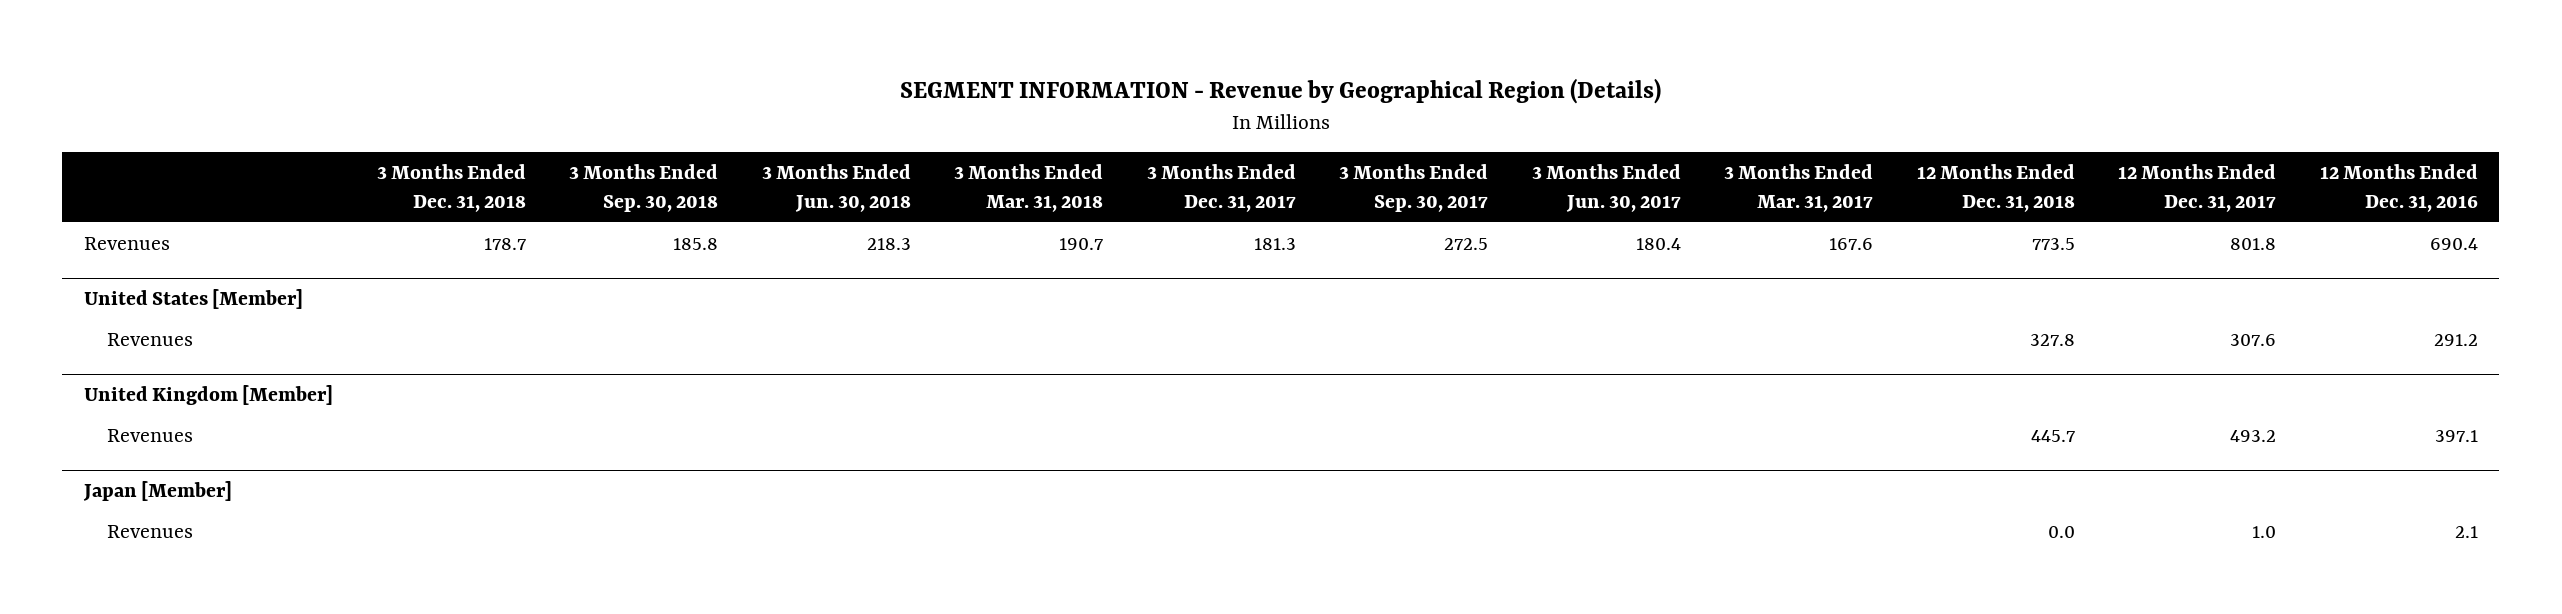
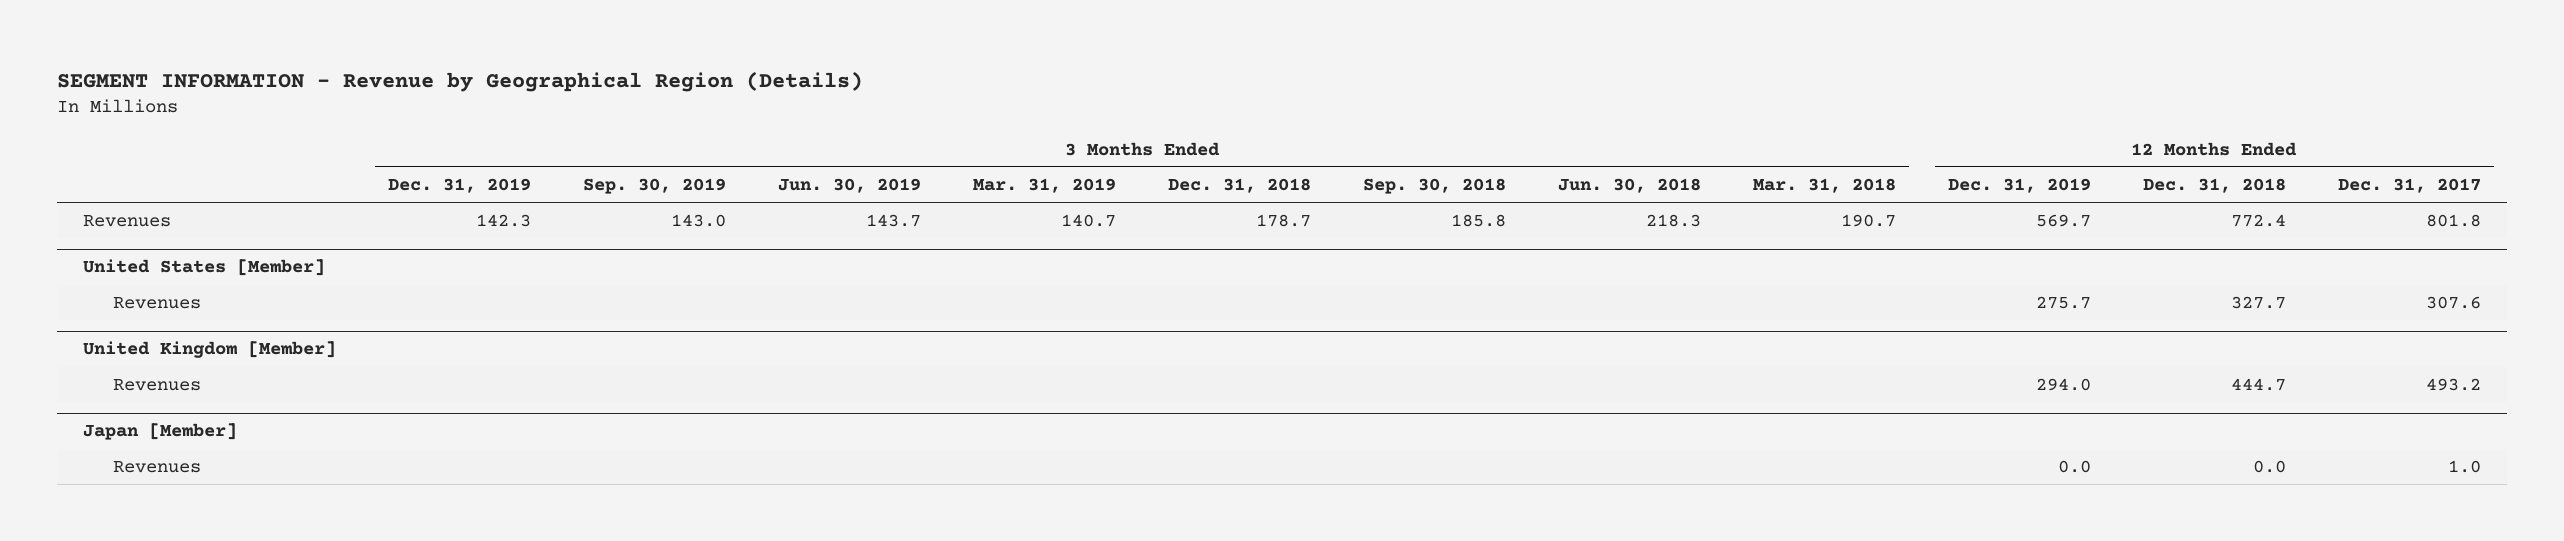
[1146,164,1296,213] 3 Months Ended Dec. 31, 2017 -> none
[1339,164,1489,213] 3 Months Ended Sep. 30, 2017 -> none
[1531,164,1681,213] 3 Months Ended Jun. 30, 2017 -> none
[1724,164,1874,213] 3 Months Ended Mar. 31, 2017 -> none
[2319,164,2478,213] 12 Months Ended Dec. 31, 2016 -> none
none -> [388,177,532,193] Dec. 31, 2019
none -> [583,177,727,194] Sep. 30, 2019
none -> [778,177,922,193] Jun. 30, 2019
none -> [973,177,1117,193] Mar. 31, 2019
none -> [1947,177,2091,193] Dec. 31, 2019
[2031,237,2075,250] 773.5 -> [2230,214,2286,228] 772.4
[2029,333,2075,346] 327.8 -> [2230,296,2286,310] 327.7
[2030,429,2075,442] 445.7 -> [2230,378,2286,392] 444.7

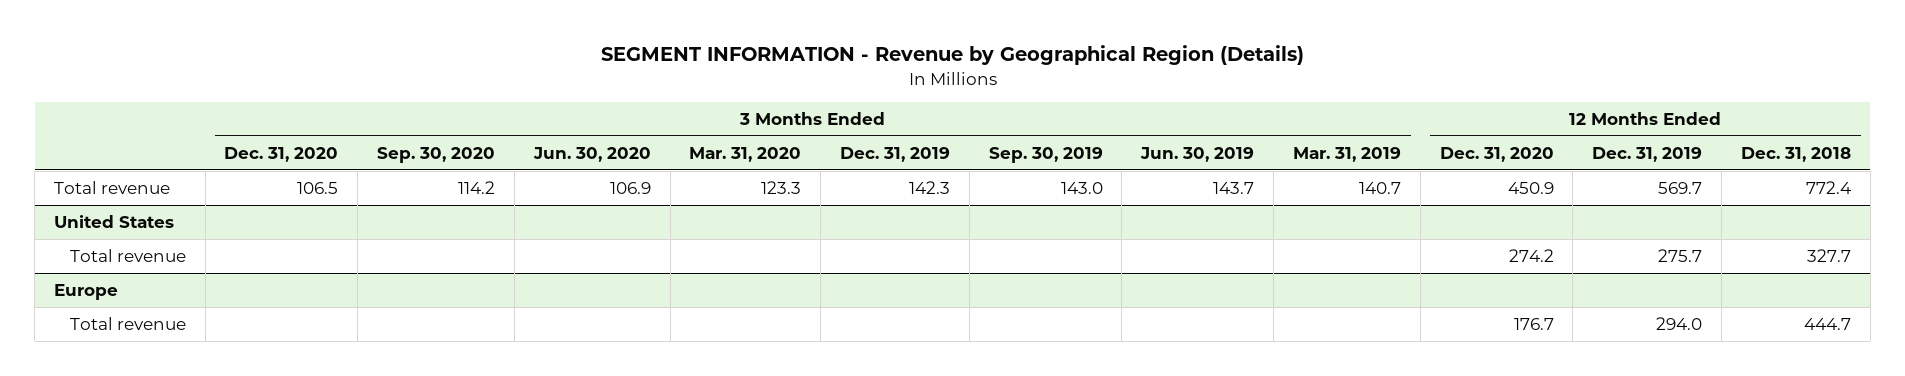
[1168,177,1312,193] Dec. 31, 2018 -> none
[1362,177,1506,194] Sep. 30, 2018 -> none
[1557,177,1701,193] Jun. 30, 2018 -> none
[1752,177,1896,193] Mar. 31, 2018 -> none
[2337,177,2481,193] Dec. 31, 2017 -> none
none -> [224,146,339,162] Dec. 31, 2020
none -> [377,146,496,163] Sep. 30, 2020
none -> [532,146,651,162] Jun. 30, 2020
none -> [689,146,802,162] Mar. 31, 2020
none -> [1439,146,1554,162] Dec. 31, 2020
[83,423,238,441] Japan [Member] -> none
[112,461,201,474] Revenues -> none
[83,215,172,228] Revenues -> [54,180,171,194] Total revenue
[83,259,326,277] United States [Member] -> [54,214,175,228] United States
[112,297,201,310] Revenues -> [69,248,186,262] Total revenue
[83,341,337,359] United Kingdom [Member] -> [54,283,119,300] Europe
[112,379,201,392] Revenues -> [69,316,186,330] Total revenue

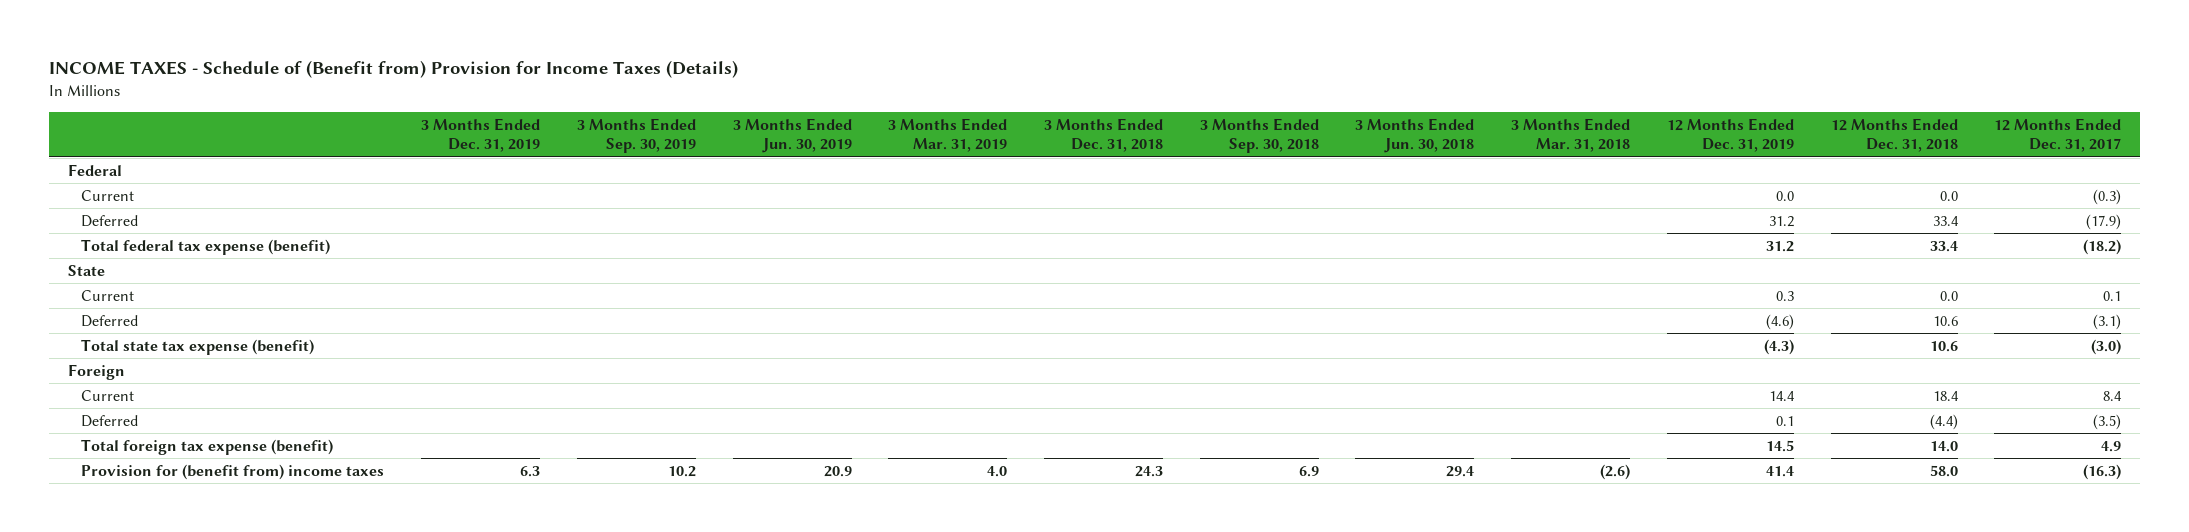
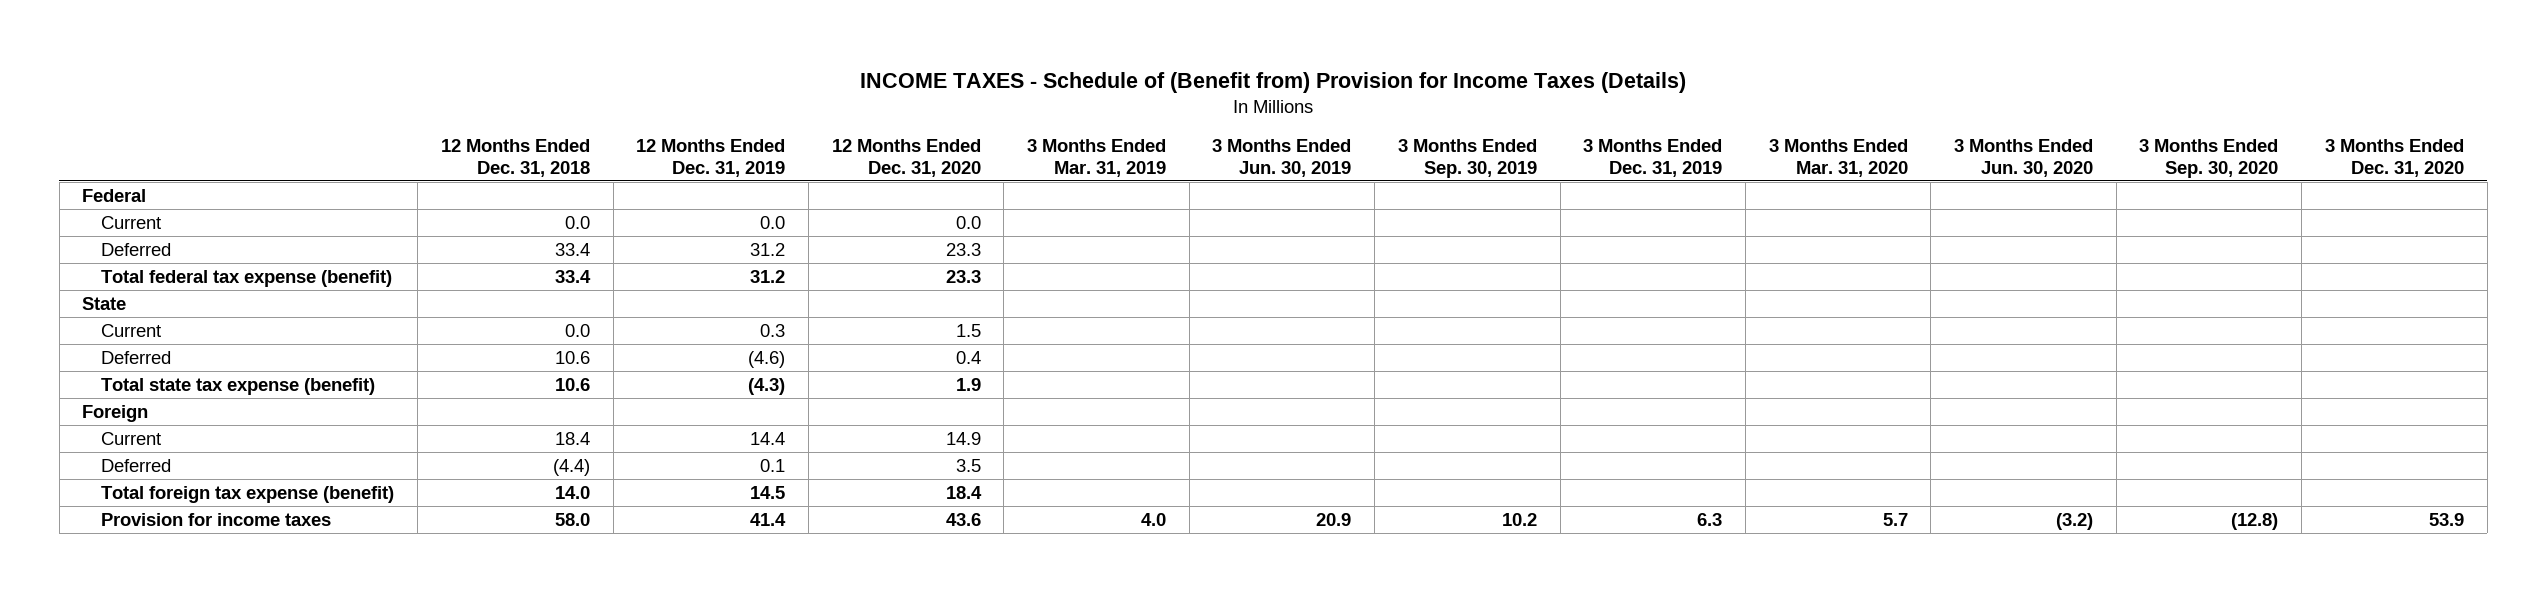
[1044,117,1164,153] 3 Months Ended Dec. 31, 2018 -> none
[1199,117,1319,154] 3 Months Ended Sep. 30, 2018 -> none
[1355,117,1475,154] 3 Months Ended Jun. 30, 2018 -> none
[1511,117,1631,153] 3 Months Ended Mar. 31, 2018 -> none
[1994,117,2122,153] 12 Months Ended Dec. 31, 2017 -> none
none -> [831,139,981,177] 12 Months Ended Dec. 31, 2020
none -> [1768,139,1908,177] 3 Months Ended Mar. 31, 2020
none -> [1954,139,2094,177] 3 Months Ended Jun. 30, 2020
none -> [2139,139,2279,178] 3 Months Ended Sep. 30, 2020
none -> [2324,139,2464,177] 3 Months Ended Dec. 31, 2020
[81,463,385,480] Provision for (benefit from) income taxes -> [101,513,332,527] Provision for income taxes

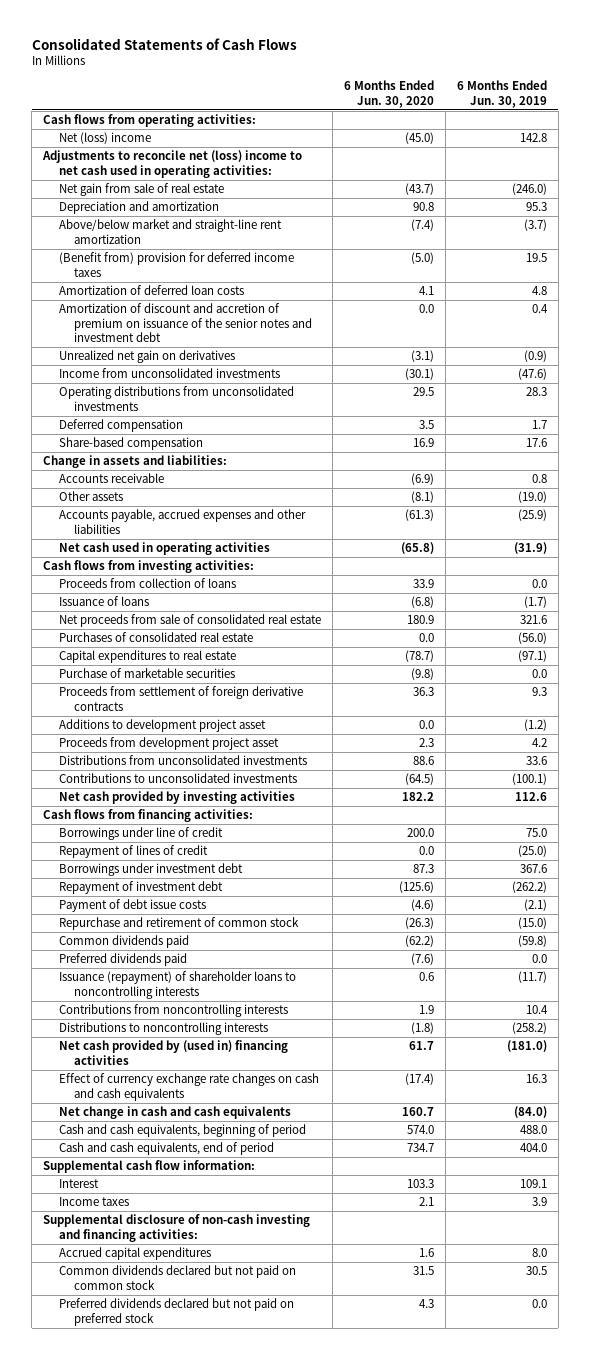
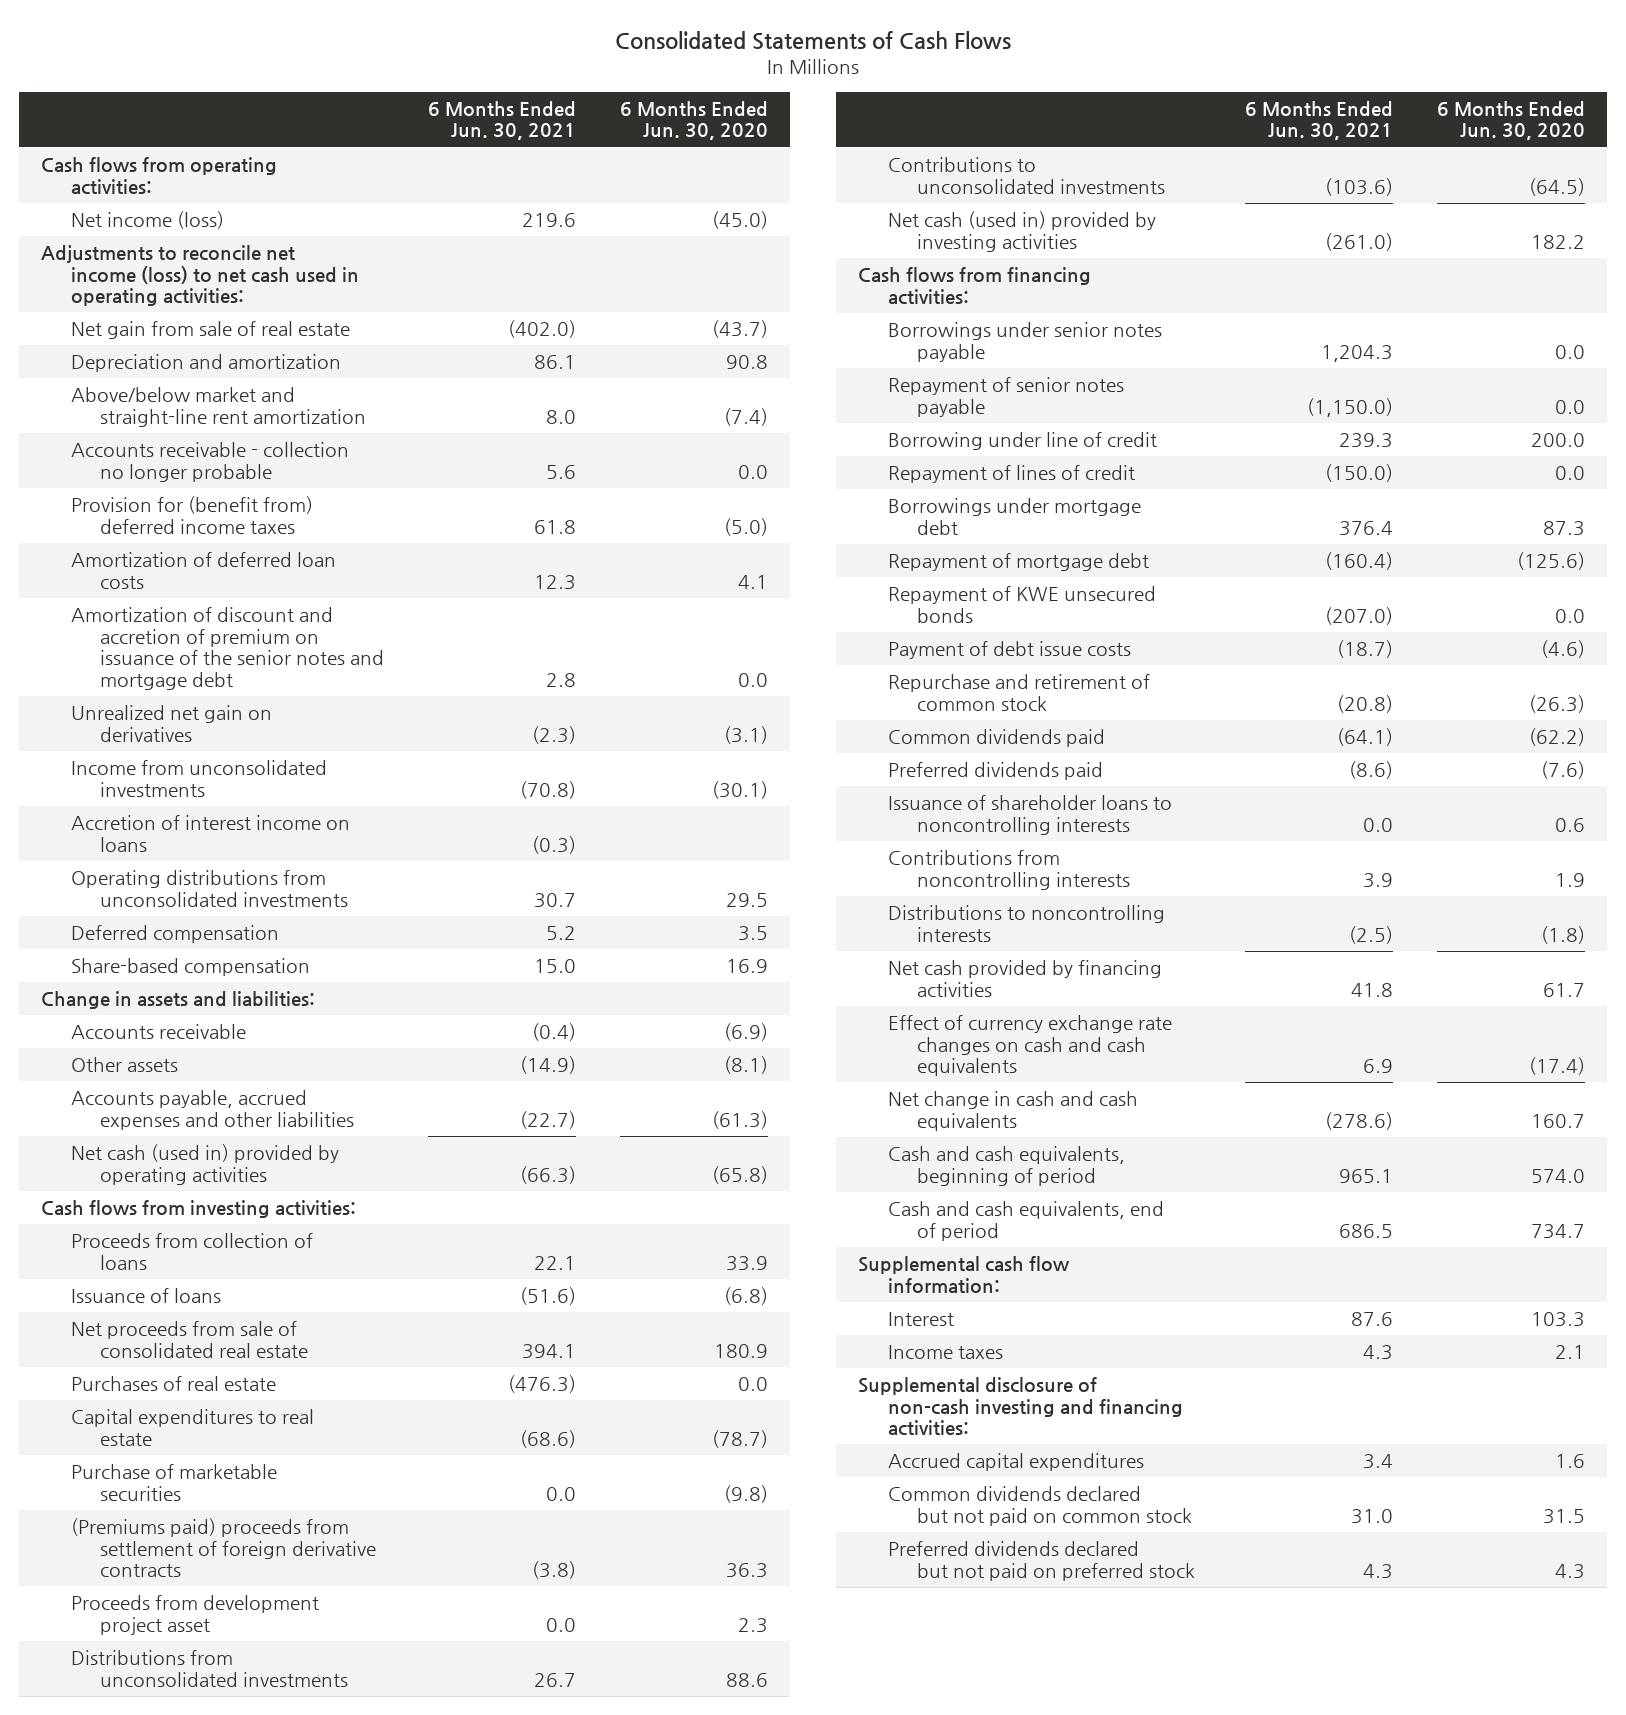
[456,80,547,108] 6 Months Ended Jun. 30, 2019 -> none
none -> [427,100,576,141] 6 Months Ended Jun. 30, 2021
[58,132,151,145] Net (loss) income -> [70,211,224,230] Net income (loss)
[42,150,303,178] Adjustments to reconcile net (loss) income to net cash used in operating activities: -> [41,245,359,307] Adjustments to reconcile net income (loss) to net cash used in operating activities:
none -> [70,442,349,482] Accounts receivable - collection no longer probable
[58,252,294,277] (Benefit from) provision for deferred income taxes -> [70,496,313,534] Provision for (benefit from) deferred income taxes
[58,303,313,343] Amortization of discount and accretion of premium on issuance of the senior notes and investment debt -> [70,607,384,690] Amortization of discount and accretion of premium on issuance of the senior notes and mortgage debt
none -> [70,815,350,852] Accretion of interest income on loans
[58,542,270,556] Net cash used in operating activities -> [70,1144,339,1185] Net cash (used in) provided by operating activities
[58,632,253,643] Purchases of consolidated real estate -> [70,1376,276,1392] Purchases of real estate
[58,719,266,733] Additions to development project asset -> none
[58,686,303,711] Proceeds from settlement of foreign derivative contracts -> [70,1518,376,1578] (Premiums paid) proceeds from settlement of foreign derivative contracts
[58,791,295,805] Net cash provided by investing activities -> [887,211,1156,252] Net cash (used in) provided by investing activities
none -> [887,322,1162,362] Borrowings under senior notes payable
none -> [887,377,1124,417] Repayment of senior notes payable
[58,827,223,841] Borrowings under line of credit -> [887,432,1157,451] Borrowing under line of credit
[58,863,243,877] Borrowings under investment debt -> [887,498,1141,535] Borrowings under mortgage debt
[58,881,223,895] Repayment of investment debt -> [887,553,1149,572] Repayment of mortgage debt
none -> [887,586,1156,623] Repayment of KWE unsecured bonds
[58,971,296,999] Issuance (repayment) of shareholder loans to noncontrolling interests -> [887,795,1172,835] Issuance of shareholder loans to noncontrolling interests
[58,1040,288,1065] Net cash provided by (used in) financing activities -> [887,960,1162,997] Net cash provided by financing activities

